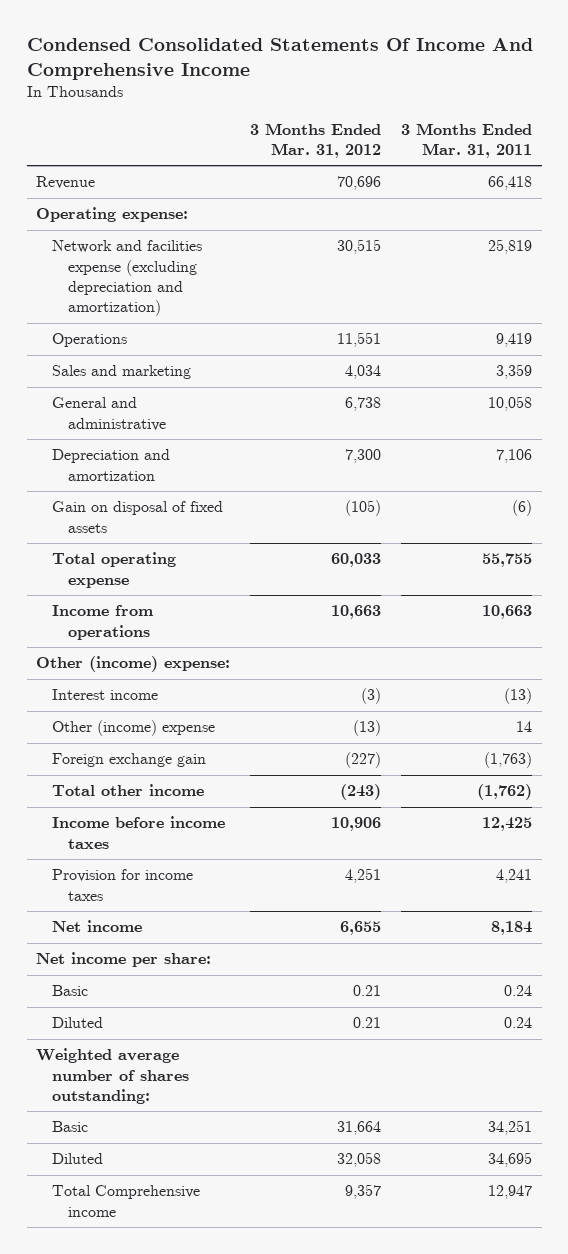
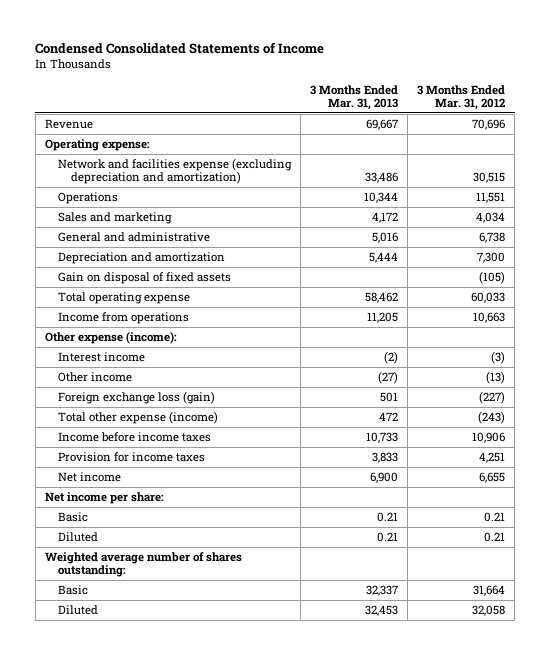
[26,38,533,80] Condensed Consolidated Statements Of Income And Comprehensive Income -> [35,41,325,54] Condensed Consolidated Statements of Income
[400,122,532,158] 3 Months Ended Mar. 31, 2011 -> none
none -> [310,84,399,110] 3 Months Ended Mar. 31, 2013
[36,656,231,673] Other (income) expense: -> [44,331,177,345] Other expense (income):
[52,720,216,737] Other (income) expense -> [58,372,133,383] Other income
[52,753,207,768] Foreign exchange gain -> [58,391,216,405] Foreign exchange loss (gain)
[52,784,205,797] Total other income -> [58,411,219,425] Total other expense (income)
[52,1185,201,1217] Total Comprehensive income -> none

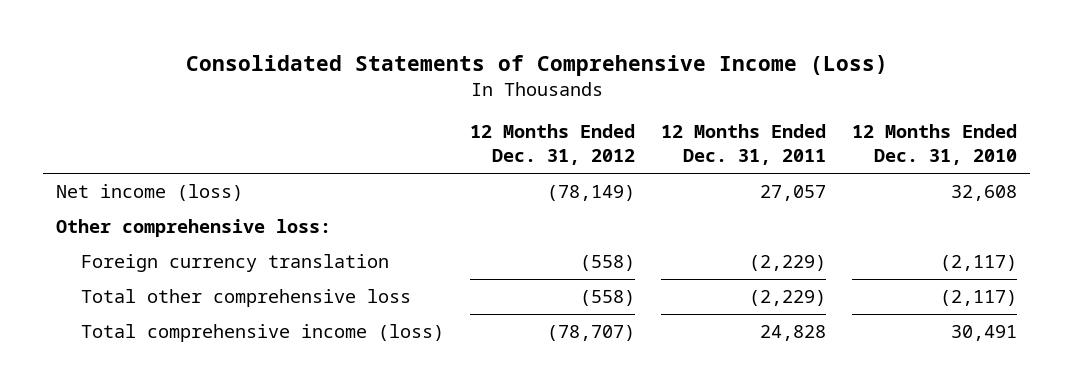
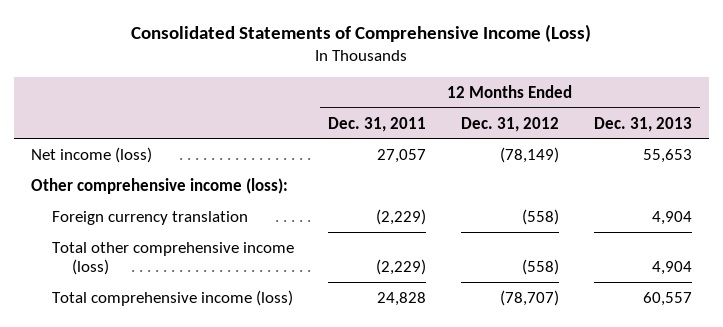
[852,124,1018,166] 12 Months Ended Dec. 31, 2010 -> none
none -> [593,116,692,132] Dec. 31, 2013
[55,219,331,238] Other comprehensive loss: -> [31,177,289,194] Other comprehensive income (loss):
[80,289,411,308] Total other comprehensive loss -> [51,241,294,275] Total other comprehensive income (loss)

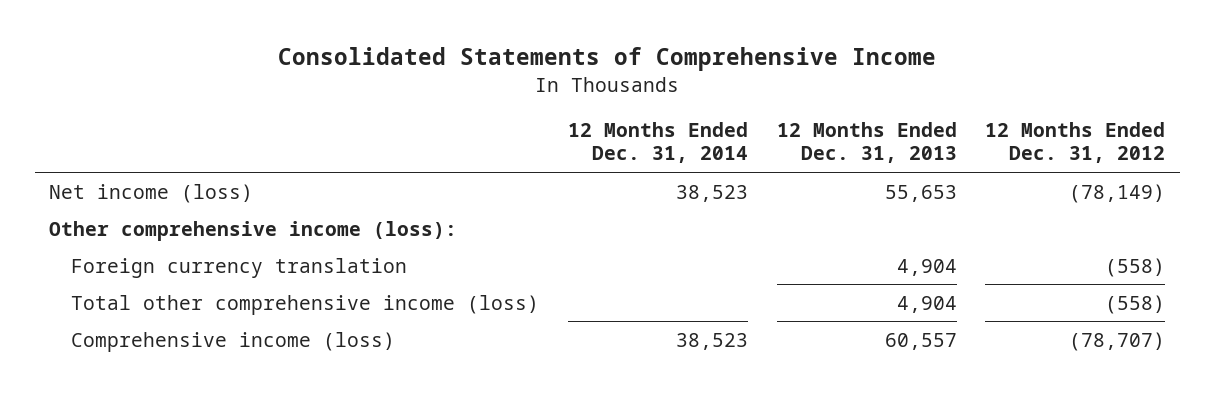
[131,24,592,43] Consolidated Statements of Comprehensive Income (Loss) -> [278,47,937,72] Consolidated Statements of Comprehensive Income
[328,116,427,132] Dec. 31, 2011 -> none
none -> [567,121,748,164] 12 Months Ended Dec. 31, 2014
[51,289,293,306] Total comprehensive income (loss) -> [71,331,396,352] Comprehensive income (loss)

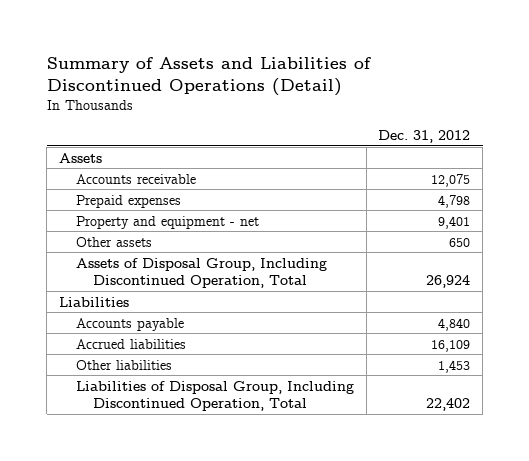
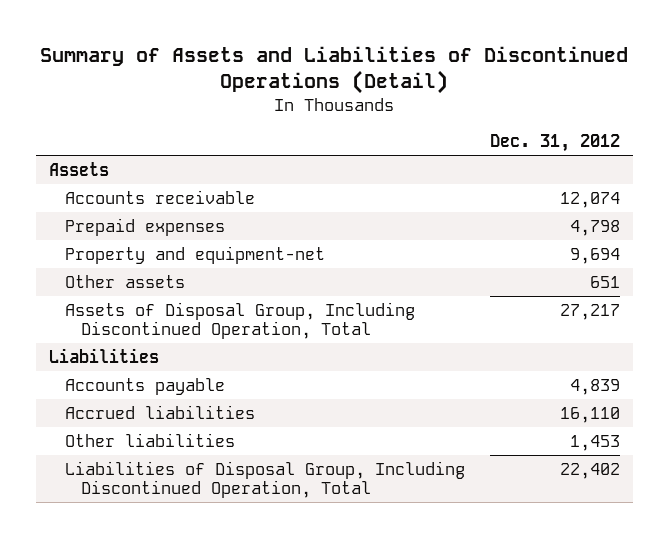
[431,173,471,187] 12,075 -> [560,191,621,208] 12,074
[75,215,259,229] Property and equipment - net -> [64,245,325,264] Property and equipment-net
[438,215,471,229] 9,401 -> [570,247,621,264] 9,694
[449,237,471,247] 650 -> [590,275,621,288] 651
[426,275,471,289] 26,924 -> [560,303,621,320] 27,217
[438,317,471,331] 4,840 -> [570,378,621,395] 4,839
[431,339,471,352] 16,109 -> [560,406,621,423] 16,110

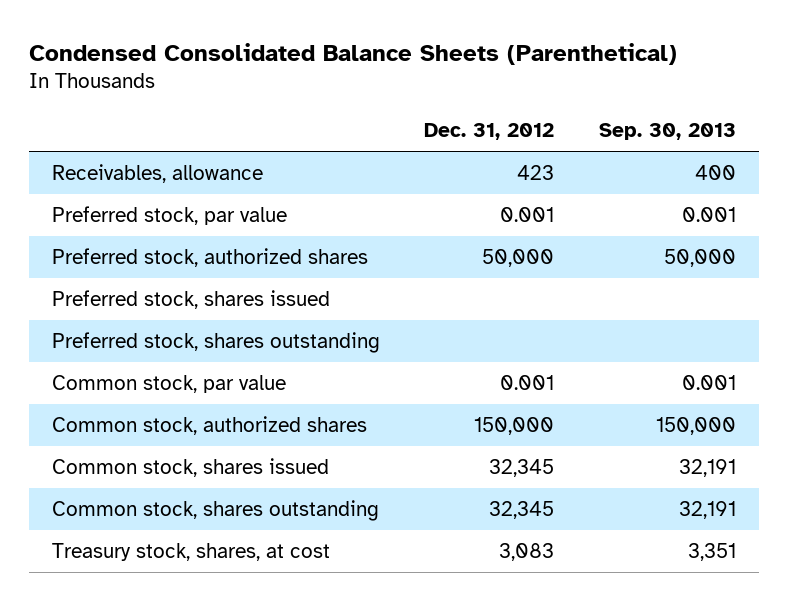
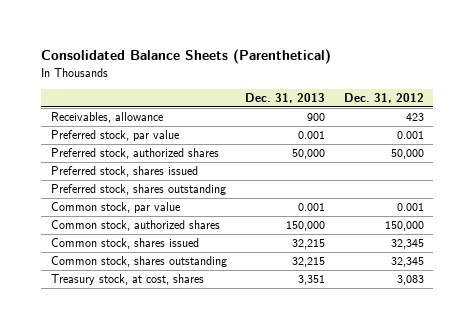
[29,42,678,65] Condensed Consolidated Balance Sheets (Parenthetical) -> [41,49,332,65] Consolidated Balance Sheets (Parenthetical)
[599,122,737,140] Sep. 30, 2013 -> none
none -> [245,92,326,103] Dec. 31, 2013
[51,542,330,561] Treasury stock, shares, at cost -> [50,274,204,286] Treasury stock, at cost, shares

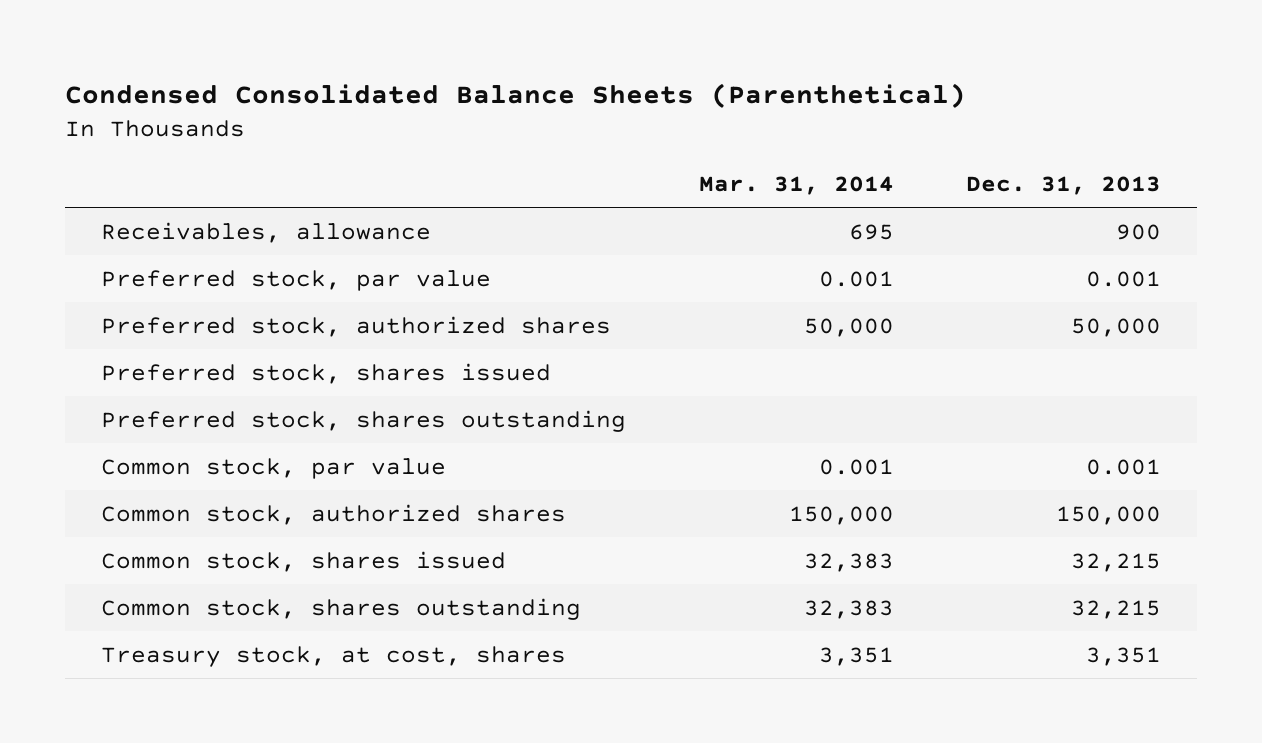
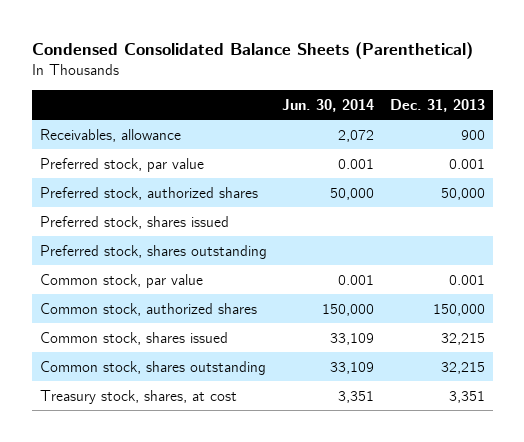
[698,176,894,196] Mar. 31, 2014 -> none
none -> [282,98,375,112] Jun. 30, 2014
[101,645,567,667] Treasury stock, at cost, shares -> [39,389,237,404] Treasury stock, shares, at cost

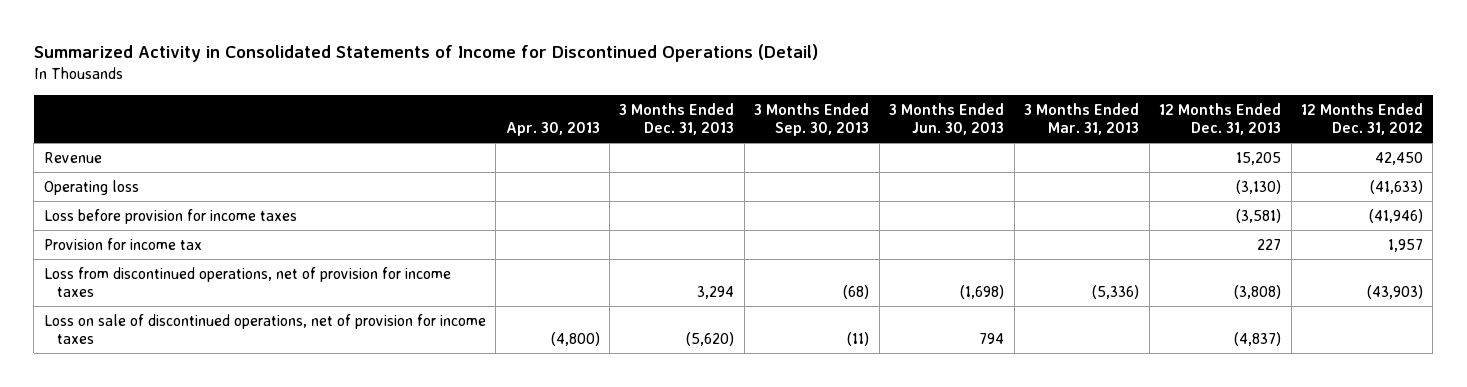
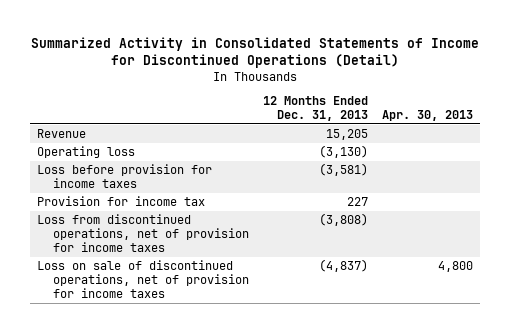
[619,102,735,136] 3 Months Ended Dec. 31, 2013 -> none
[754,102,870,137] 3 Months Ended Sep. 30, 2013 -> none
[889,102,1005,136] 3 Months Ended Jun. 30, 2013 -> none
[1024,102,1140,136] 3 Months Ended Mar. 31, 2013 -> none
[1300,102,1423,136] 12 Months Ended Dec. 31, 2012 -> none
[550,332,600,347] (4,800) -> [437,260,473,272] 4,800

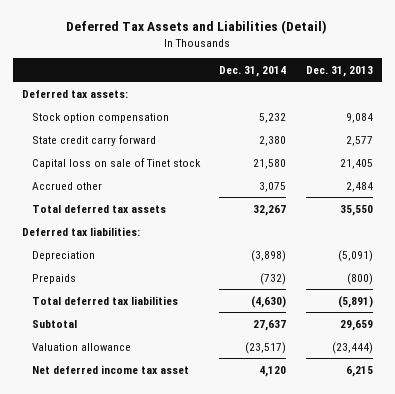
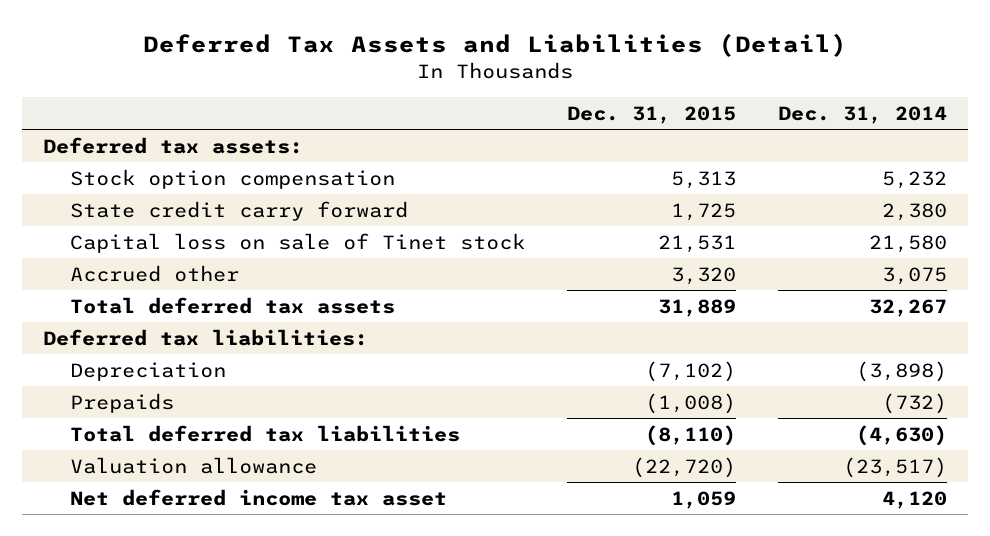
[305,65,373,77] Dec. 31, 2013 -> none
none -> [567,105,737,124] Dec. 31, 2015
[32,319,78,328] Subtotal -> none

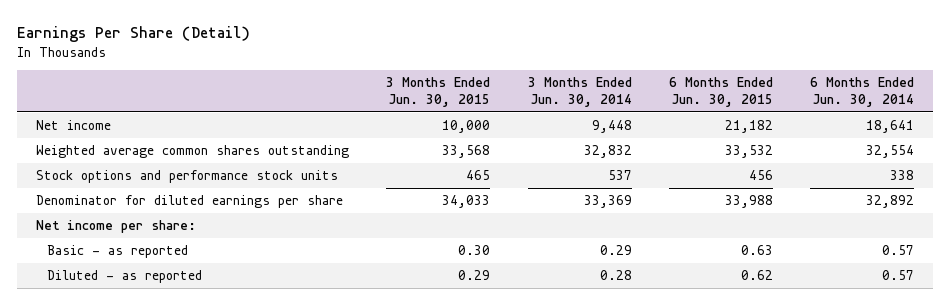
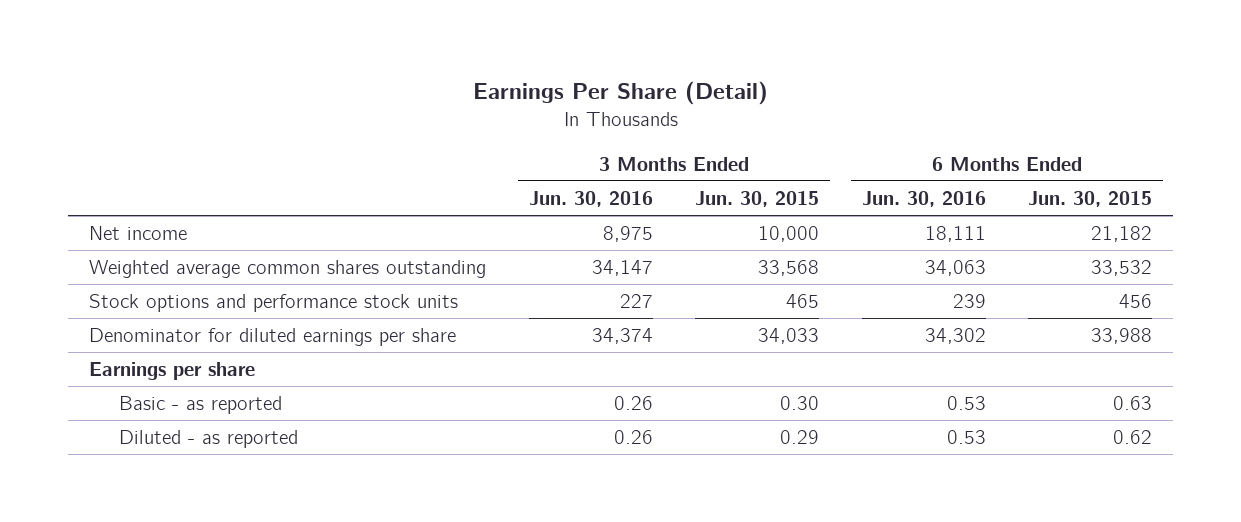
[527,77,632,107] 3 Months Ended Jun. 30, 2014 -> none
[810,77,915,107] 6 Months Ended Jun. 30, 2014 -> none
none -> [528,191,653,208] Jun. 30, 2016
none -> [861,191,986,208] Jun. 30, 2016
[35,220,196,234] Net income per share: -> [89,362,256,381] Earnings per share

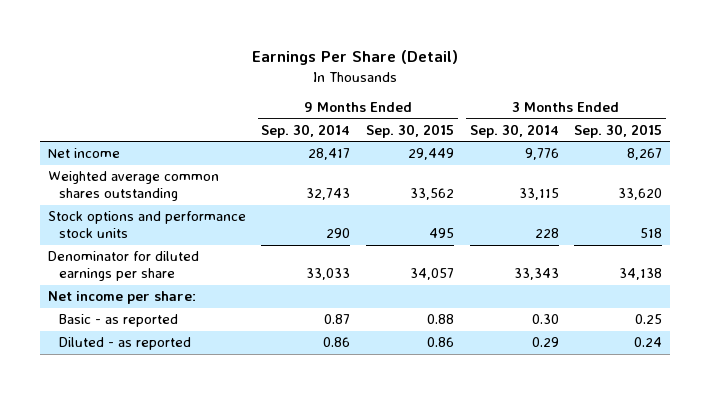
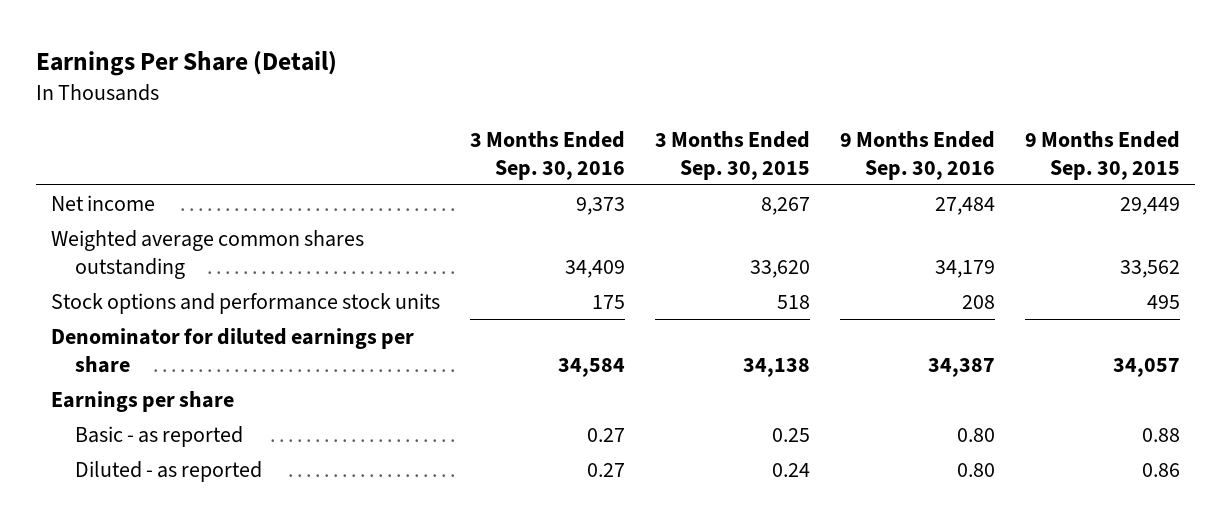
[261,124,351,139] Sep. 30, 2014 -> none
[469,124,559,139] Sep. 30, 2014 -> none
none -> [469,130,625,180] 3 Months Ended Sep. 30, 2016
none -> [840,130,996,180] 9 Months Ended Sep. 30, 2016
[47,291,196,305] Net income per share: -> [50,390,234,412] Earnings per share

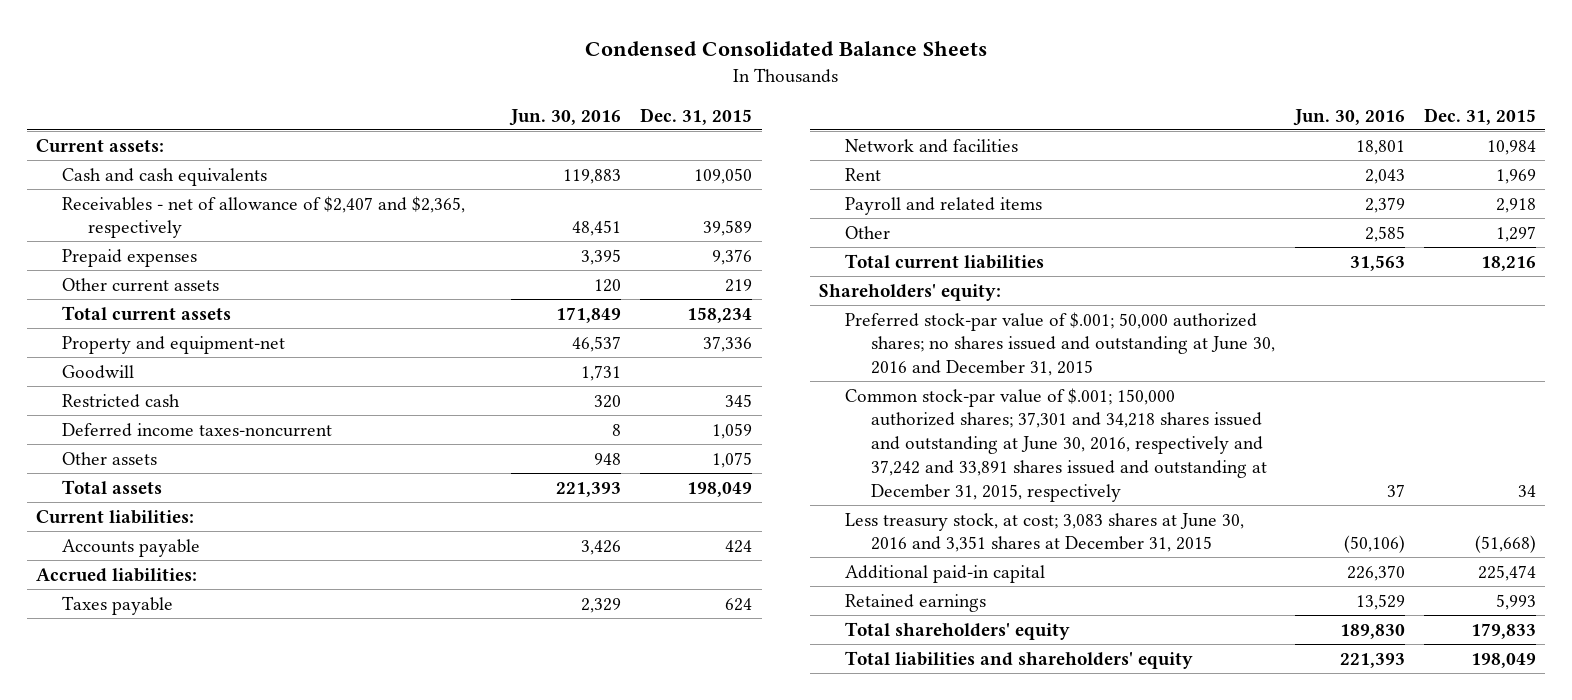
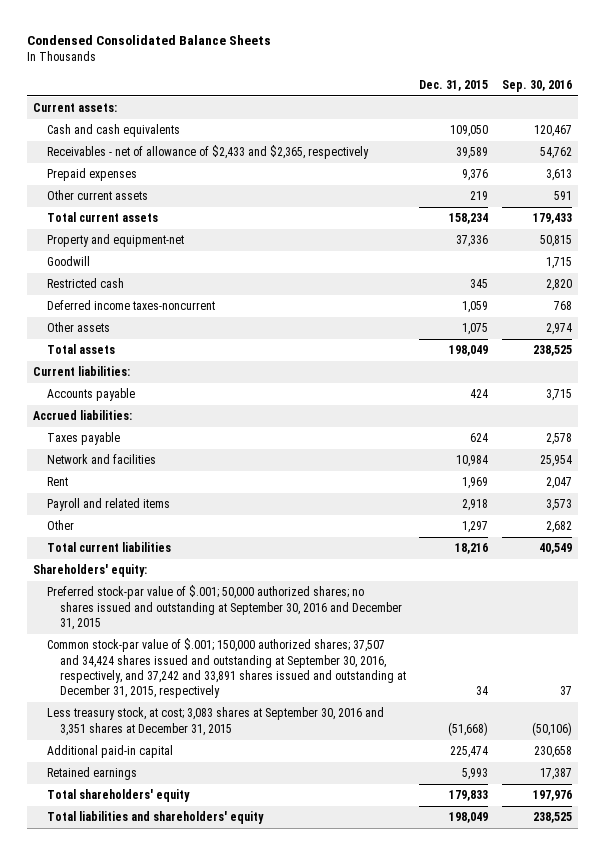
[509,108,622,126] Jun. 30, 2016 -> none
none -> [501,79,572,92] Sep. 30, 2016
[62,195,466,239] Receivables - net of allowance of $2,407 and $2,365, respectively -> [46,145,369,160] Receivables - net of allowance of $2,433 and $2,365, respectively
[845,311,1276,377] Preferred stock-par value of $.001; 50,000 authorized shares; no shares issued and outstanding at June 30, 2016 and December 31, 2015 -> [46,585,403,630] Preferred stock-par value of $.001; 50,000 authorized shares; no shares issued and outstanding at September 30, 2016 and December 31, 2015
[845,387,1268,502] Common stock-par value of $.001; 150,000 authorized shares; 37,301 and 34,218 shares issued and outstanding at June 30, 2016, respectively and 37,242 and 33,891 shares issued and outstanding at December 31, 2015, respectively -> [46,638,407,699] Common stock-par value of $.001; 150,000 authorized shares; 37,507 and 34,424 shares issued and outstanding at September 30, 2016, respectively, and 37,242 and 33,891 shares issued and outstanding at December 31, 2015, respectively
[845,512,1245,553] Less treasury stock, at cost; 3,083 shares at June 30, 2016 and 3,351 shares at December 31, 2015 -> [46,707,384,736] Less treasury stock, at cost; 3,083 shares at September 30, 2016 and 3,351 shares at December 31, 2015

